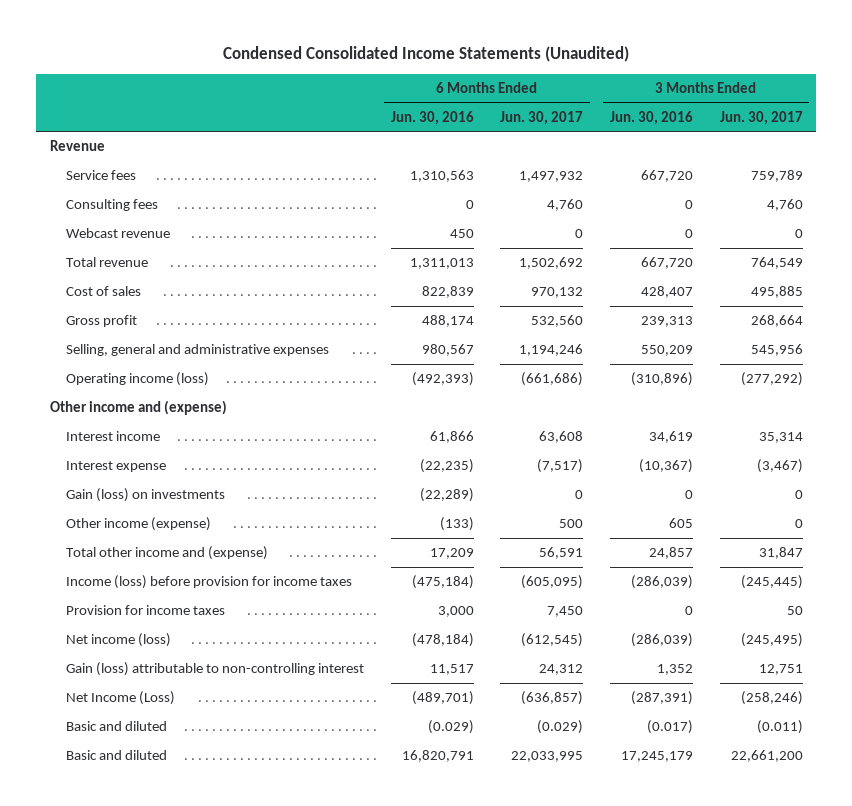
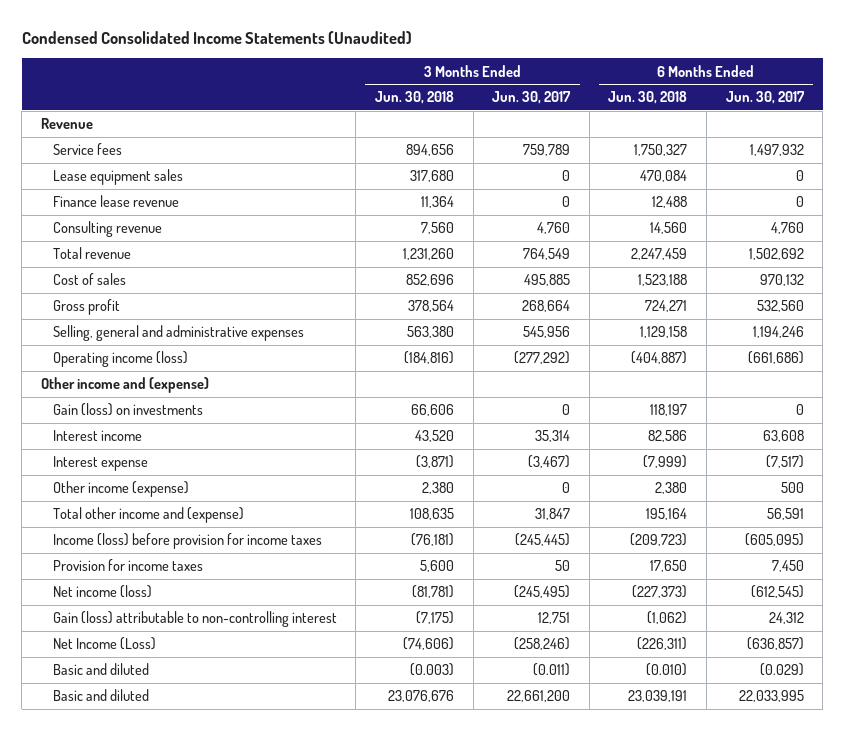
[390,110,474,125] Jun. 30, 2016 -> none
[610,110,694,125] Jun. 30, 2016 -> none
none -> [374,91,454,105] Jun. 30, 2018
none -> [608,91,688,105] Jun. 30, 2018
[65,228,170,239] Webcast revenue -> none
none -> [52,169,183,186] Lease equipment sales
none -> [52,195,179,208] Finance lease revenue
[65,199,158,212] Consulting fees -> [52,221,162,238] Consulting revenue
[65,488,225,503] Gain (loss) on investments -> [52,403,203,417] Gain (loss) on investments

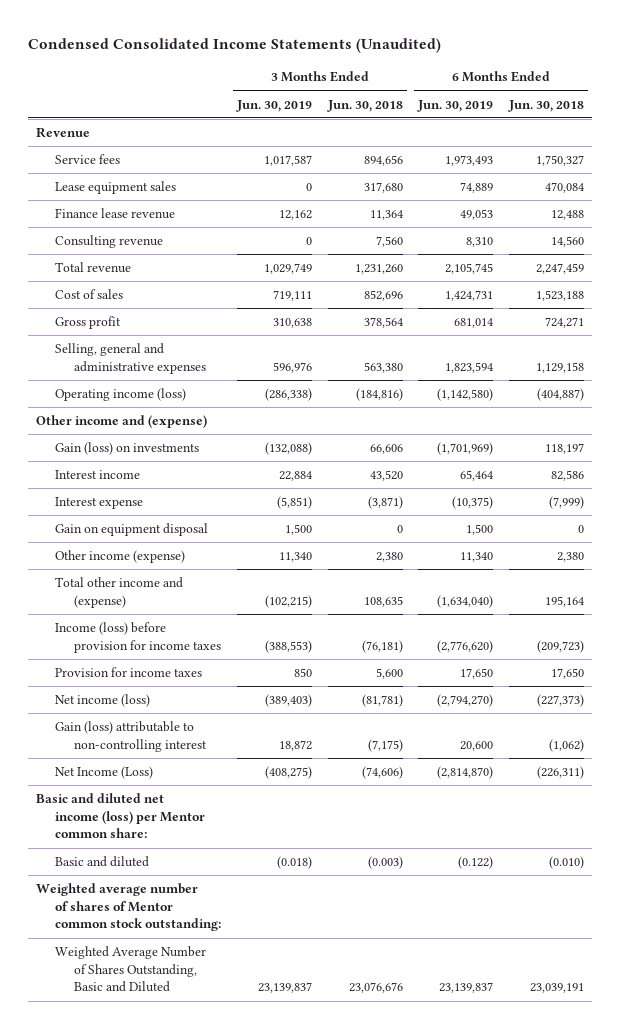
[492,91,572,105] Jun. 30, 2017 -> none
[725,91,805,105] Jun. 30, 2017 -> none
none -> [235,99,312,112] Jun. 30, 2019
none -> [417,99,494,112] Jun. 30, 2019
none -> [55,523,209,537] Gain on equipment disposal
none -> [36,793,206,839] Basic and diluted net income (loss) per Mentor common share:
none -> [36,883,222,932] Weighted average number of shares of Mentor common stock outstanding:
[52,689,149,702] Basic and diluted -> [55,946,207,993] Weighted Average Number of Shares Outstanding, Basic and Diluted

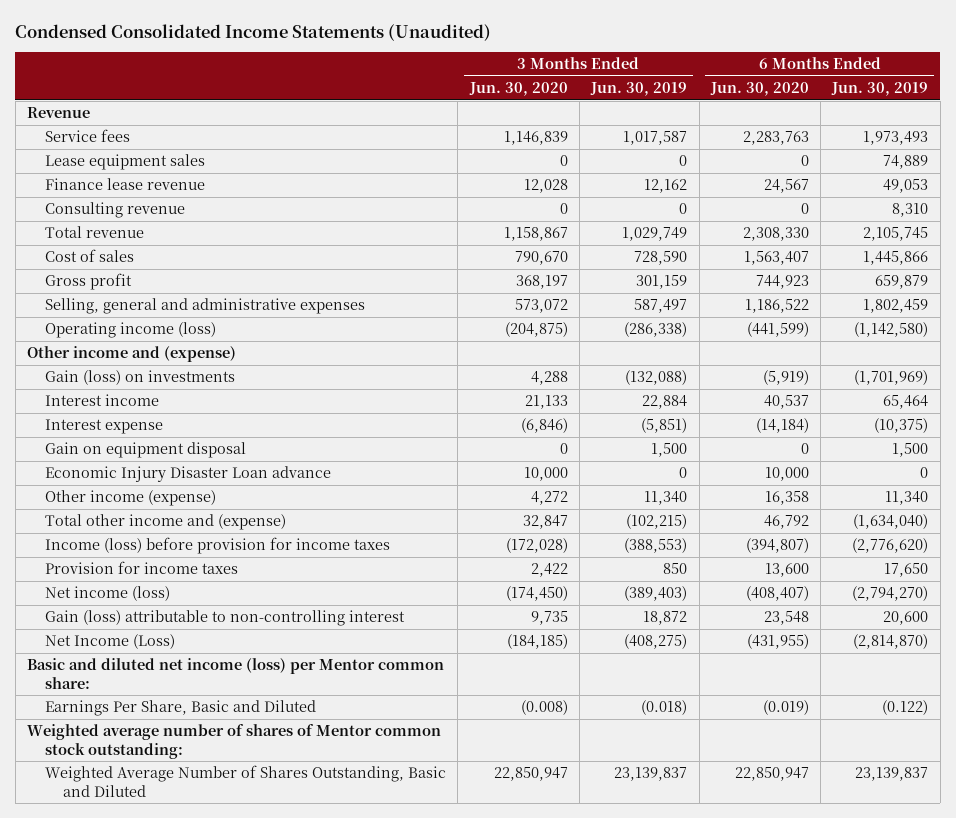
[326,99,403,112] Jun. 30, 2018 -> none
[508,99,585,112] Jun. 30, 2018 -> none
none -> [468,82,568,97] Jun. 30, 2020
none -> [709,82,809,97] Jun. 30, 2020
[272,290,312,302] 719,111 -> [634,251,688,266] 728,590
[445,290,494,302] 1,424,731 -> [863,251,929,266] 1,445,866
[272,318,312,329] 310,638 -> [636,275,688,290] 301,159
[454,318,494,329] 681,014 -> [875,275,929,290] 659,879
[272,361,312,373] 596,976 -> [634,299,688,314] 587,497
[445,361,494,373] 1,823,594 -> [863,299,929,314] 1,802,459
none -> [45,466,332,483] Economic Injury Disaster Loan advance
[55,856,150,868] Basic and diluted -> [45,700,317,717] Earnings Per Share, Basic and Diluted

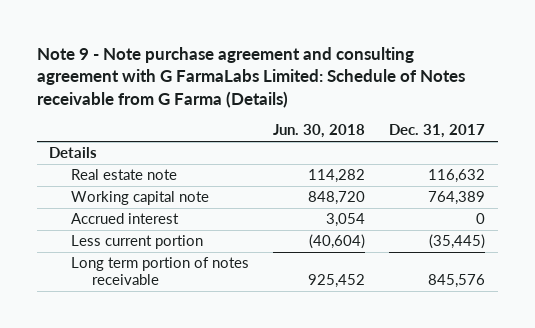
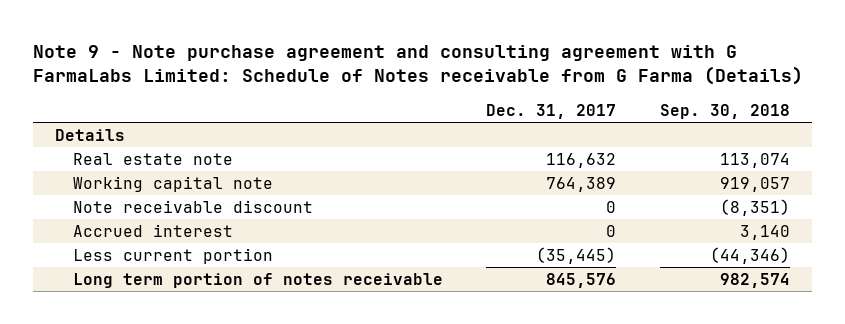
[273,124,366,139] Jun. 30, 2018 -> none
none -> [659,103,790,119] Sep. 30, 2018
none -> [72,199,313,213] Note receivable discount

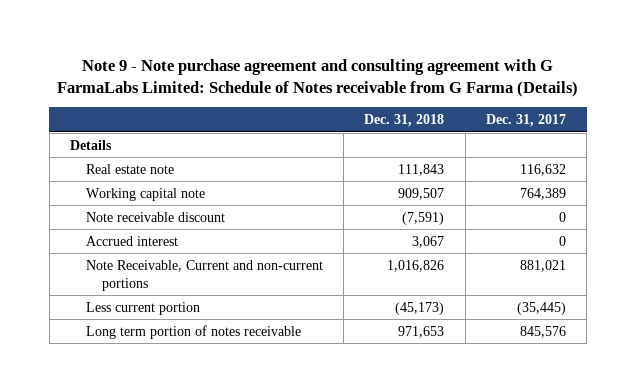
[659,103,790,119] Sep. 30, 2018 -> none
none -> [364,114,445,128] Dec. 31, 2018
none -> [85,259,323,291] Note Receivable, Current and non-current portions

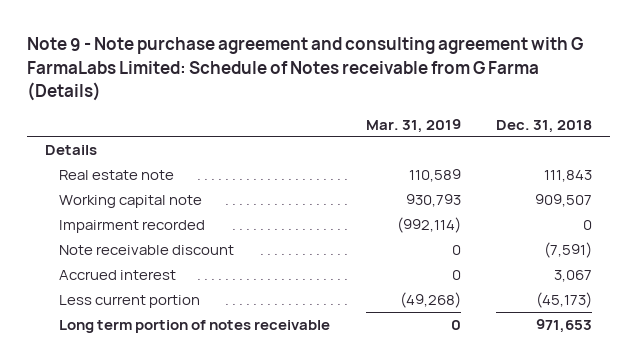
[486,114,567,128] Dec. 31, 2017 -> none
none -> [365,118,461,133] Mar. 31, 2019
none -> [59,219,206,233] Impairment recorded
[85,259,323,291] Note Receivable, Current and non-current portions -> none

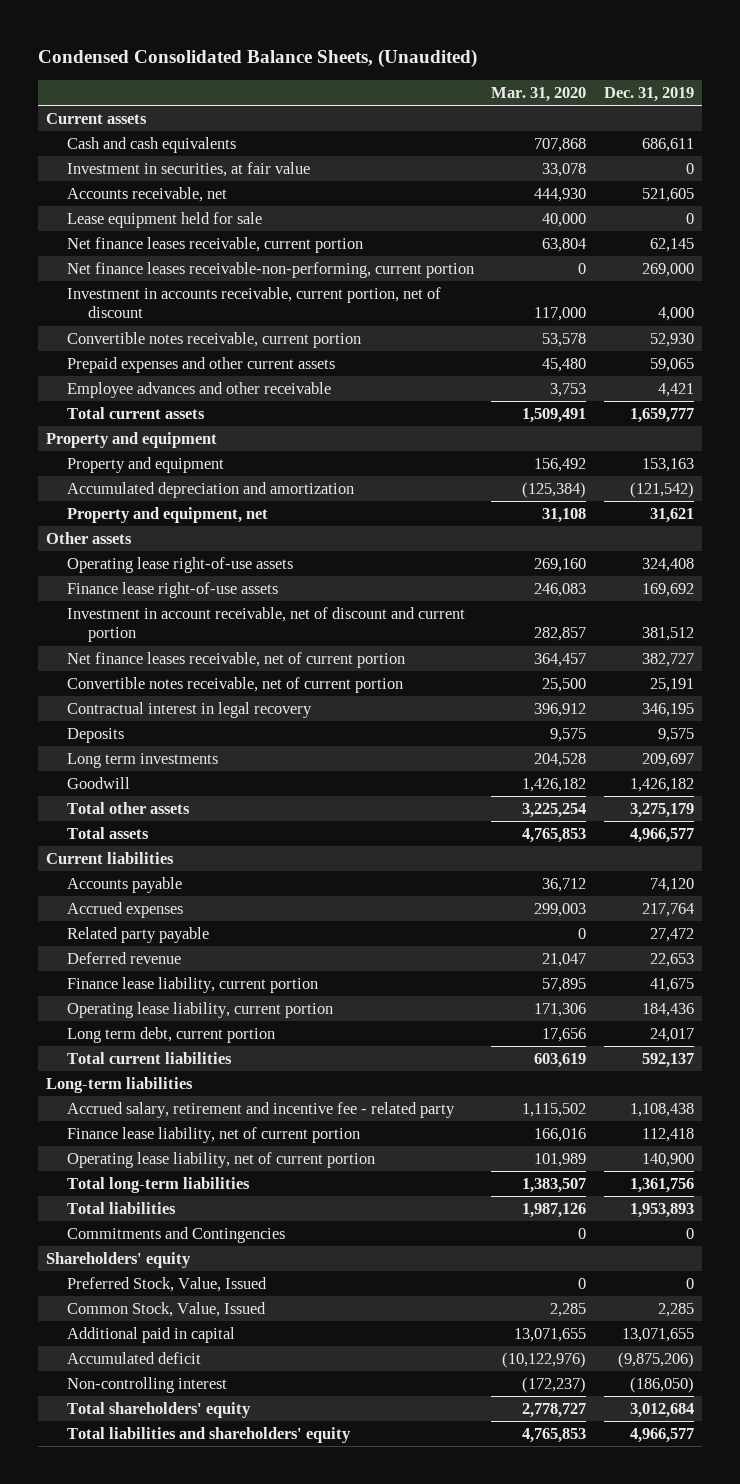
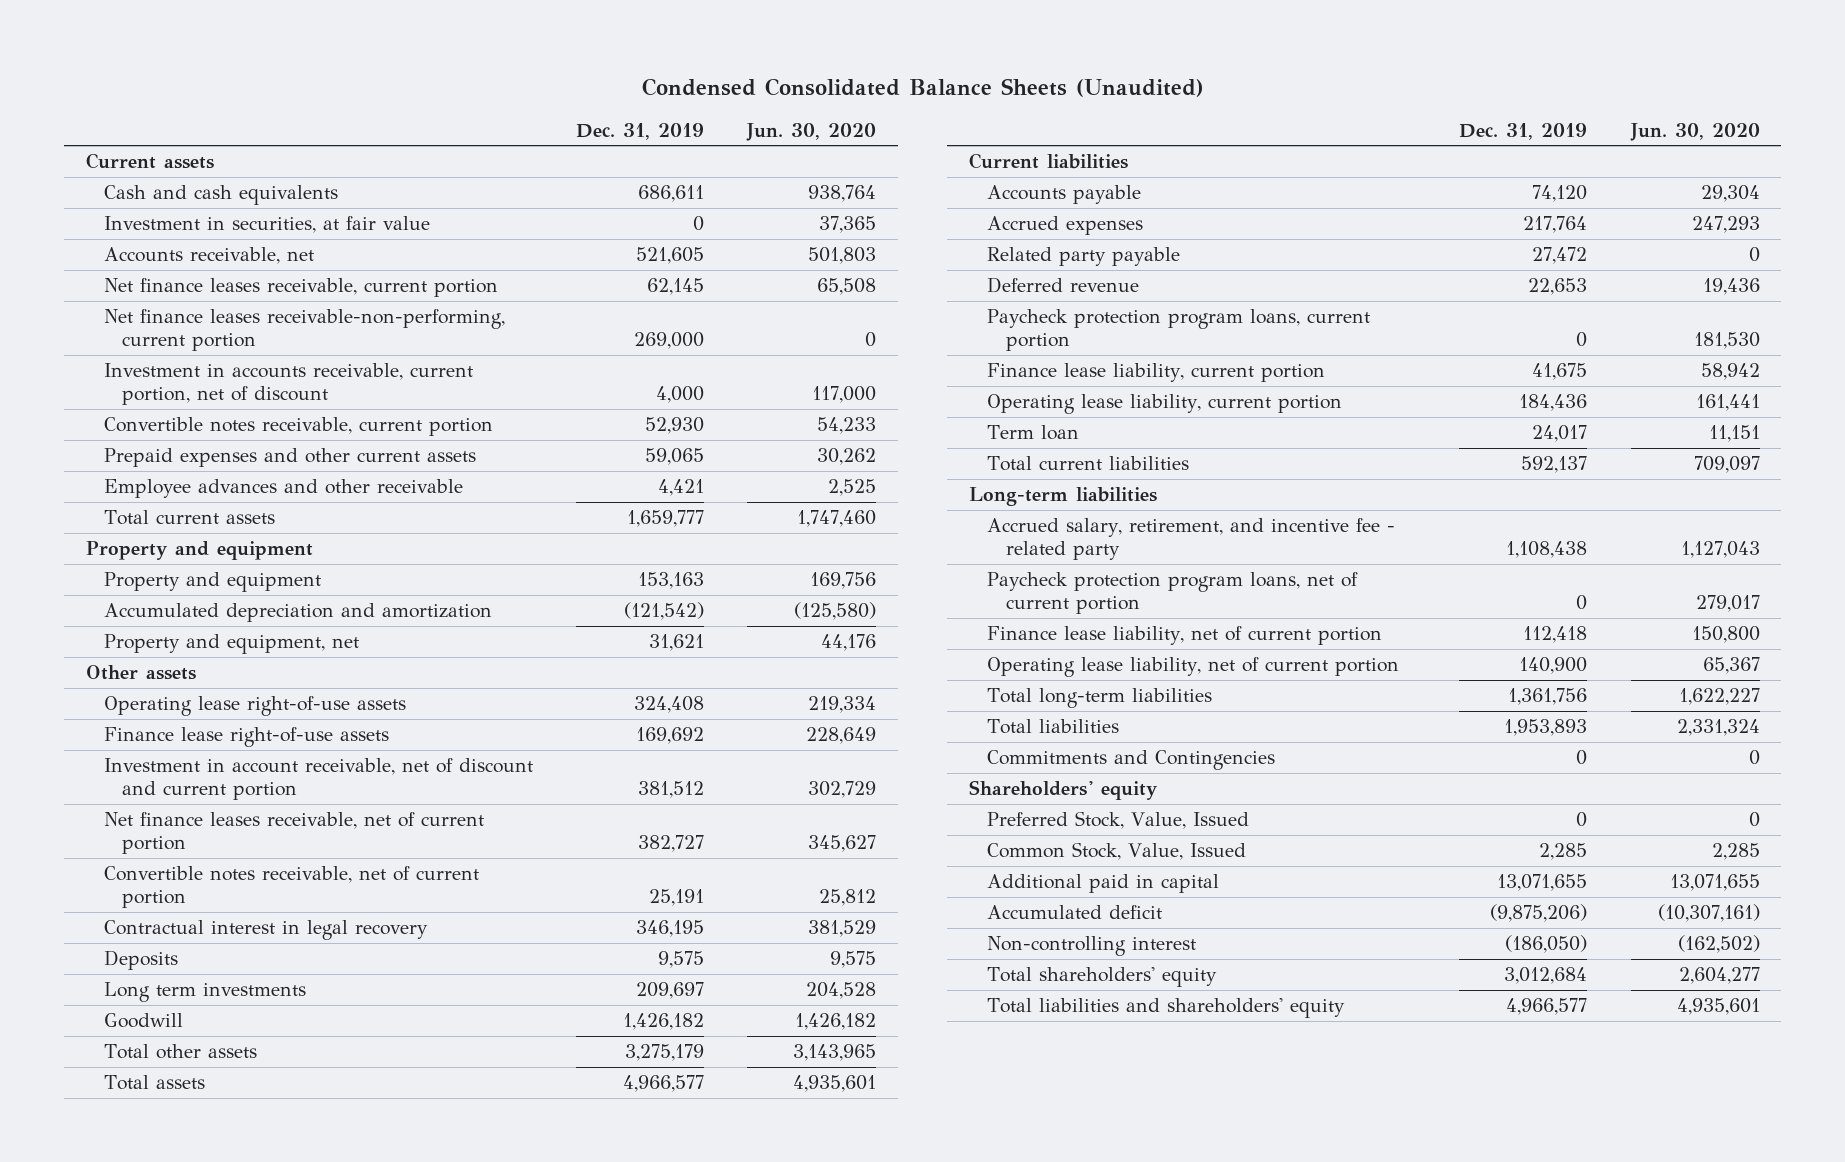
[37,49,477,69] Condensed Consolidated Balance Sheets, (Unaudited) -> [641,77,1204,97] Condensed Consolidated Balance Sheets (Unaudited)
[491,86,587,102] Mar. 31, 2020 -> none
none -> [746,122,877,141] Jun. 30, 2020
[67,212,263,229] Lease equipment held for sale -> none
none -> [987,309,1371,352] Paycheck protection program loans, current portion
[67,1027,276,1044] Long term debt, current portion -> [987,425,1080,441] Term loan
[67,1102,456,1119] Accrued salary, retirement and incentive fee - related party -> [987,518,1396,561] Accrued salary, retirement, and incentive fee - related party
none -> [987,572,1359,615] Paycheck protection program loans, net of current portion

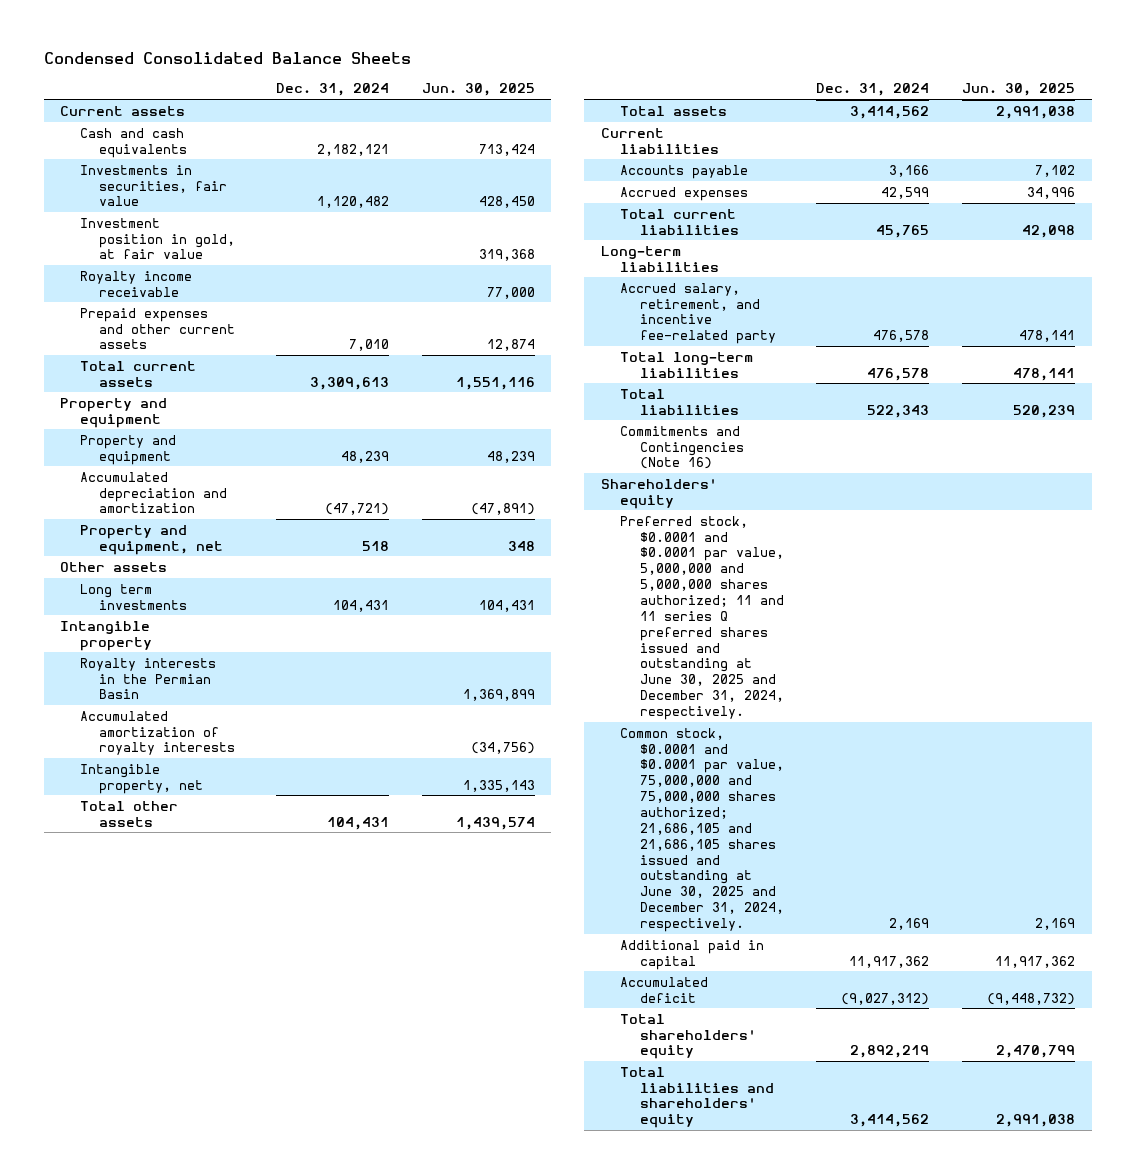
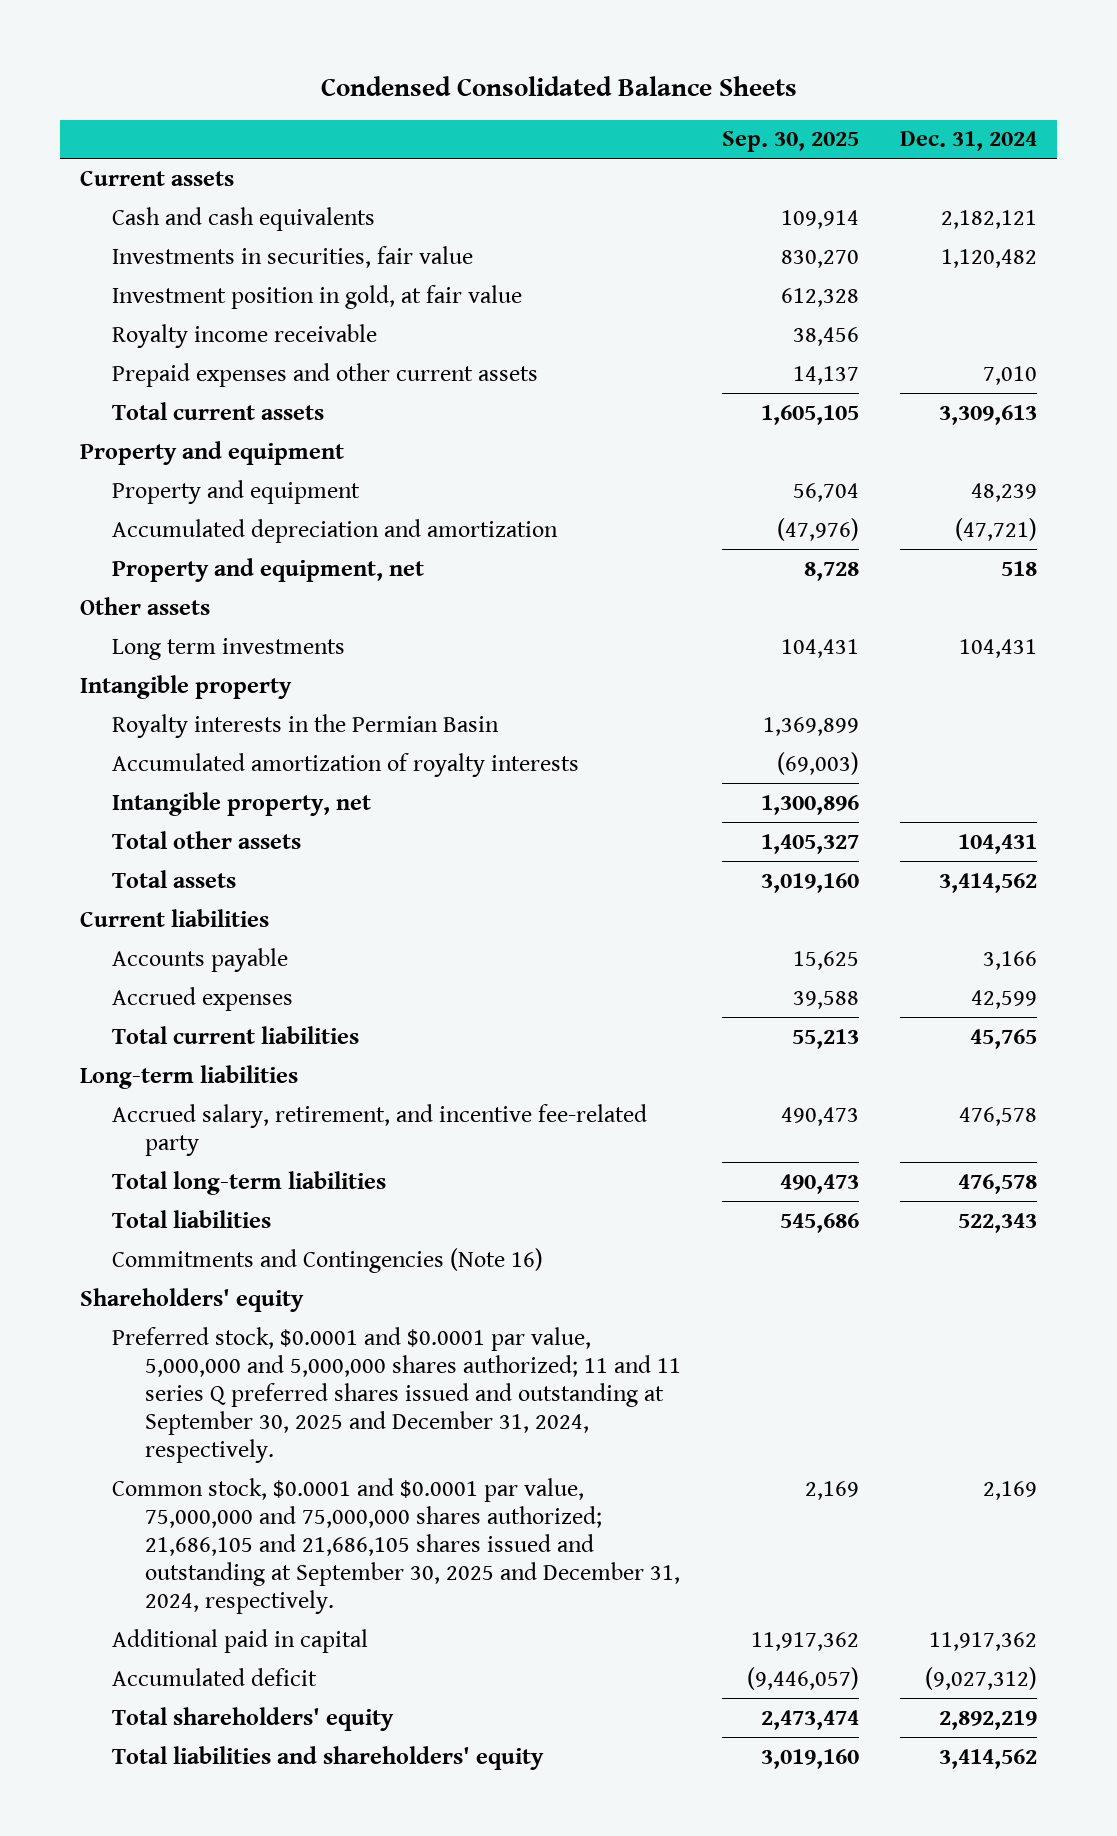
[422,83,536,97] Jun. 30, 2025 -> none
none -> [721,131,859,153] Sep. 30, 2025
[620,515,784,720] Preferred stock, $0.0001 and $0.0001 par value, 5,000,000 and 5,000,000 shares authorized; 11 and 11 series Q preferred shares issued and outstanding at June 30, 2025 and December 31, 2024, respectively. -> [112,1326,681,1463] Preferred stock, $0.0001 and $0.0001 par value, 5,000,000 and 5,000,000 shares authorized; 11 and 11 series Q preferred shares issued and outstanding at September 30, 2025 and December 31, 2024, respectively.
[620,727,784,932] Common stock, $0.0001 and $0.0001 par value, 75,000,000 and 75,000,000 shares authorized; 21,686,105 and 21,686,105 shares issued and outstanding at June 30, 2025 and December 31, 2024, respectively. -> [112,1477,680,1614] Common stock, $0.0001 and $0.0001 par value, 75,000,000 and 75,000,000 shares authorized; 21,686,105 and 21,686,105 shares issued and outstanding at September 30, 2025 and December 31, 2024, respectively.

